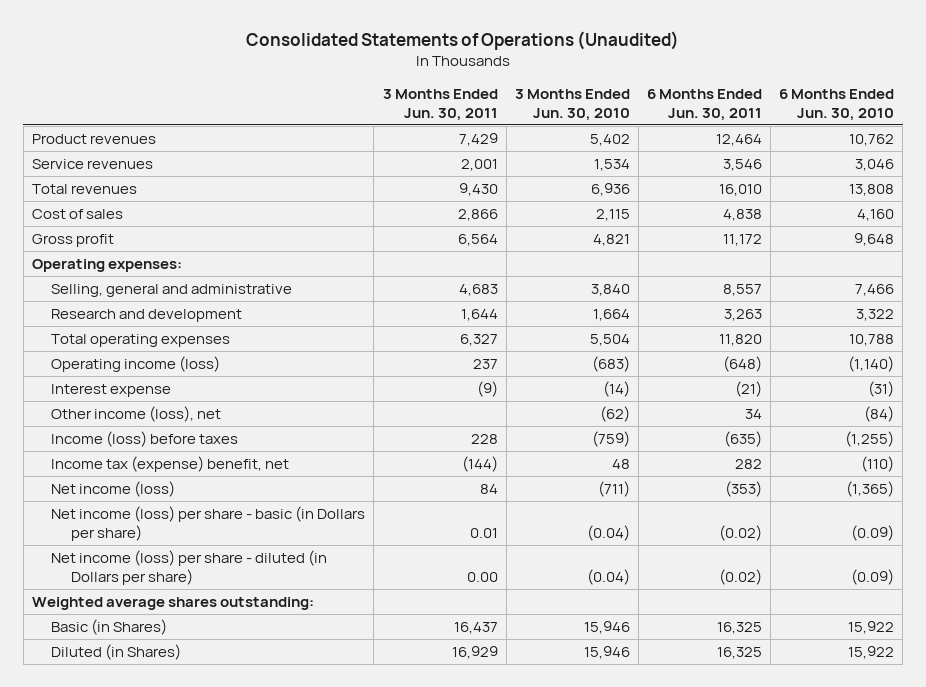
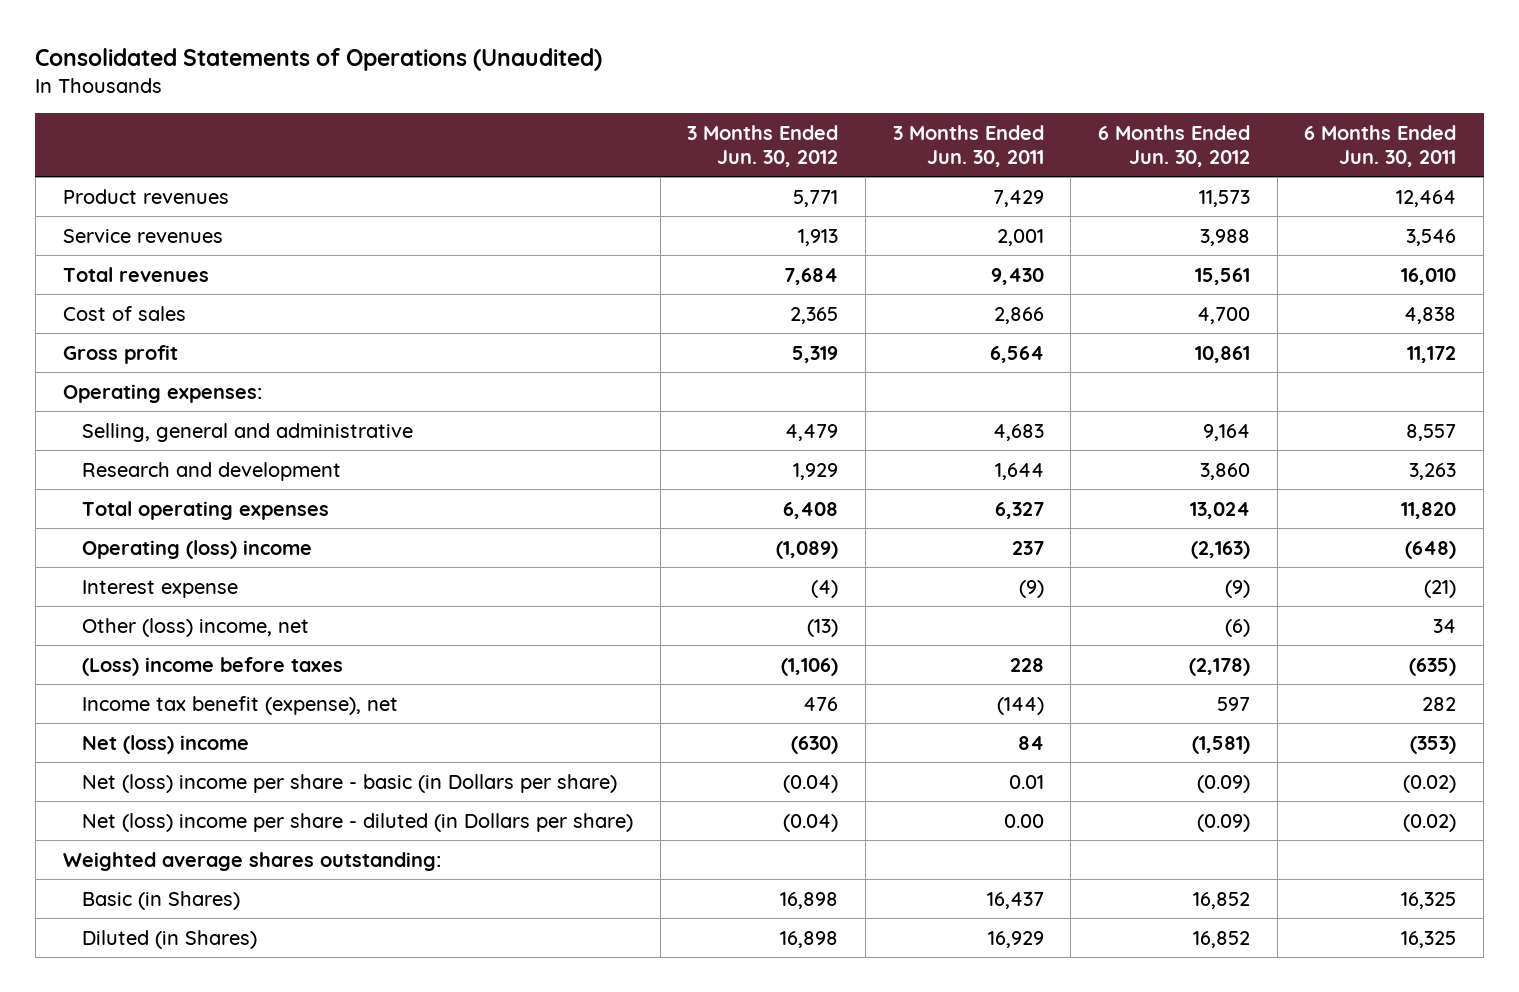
[514,88,630,121] 3 Months Ended Jun. 30, 2010 -> none
[778,88,894,121] 6 Months Ended Jun. 30, 2010 -> none
none -> [687,124,839,167] 3 Months Ended Jun. 30, 2012
none -> [1098,124,1251,167] 6 Months Ended Jun. 30, 2012
[51,355,221,372] Operating income (loss) -> [82,539,313,559] Operating (loss) income
[51,405,222,422] Other income (loss), net -> [82,617,310,637] Other (loss) income, net
[51,430,239,447] Income (loss) before taxes -> [82,656,344,676] (Loss) income before taxes
[51,455,290,472] Income tax (expense) benefit, net -> [82,695,399,715] Income tax benefit (expense), net
[51,480,176,497] Net income (loss) -> [82,734,250,754] Net (loss) income
[51,505,366,541] Net income (loss) per share - basic (in Dollars per share) -> [82,773,618,793] Net (loss) income per share - basic (in Dollars per share)
[51,549,328,585] Net income (loss) per share - diluted (in Dollars per share) -> [82,812,634,832] Net (loss) income per share - diluted (in Dollars per share)

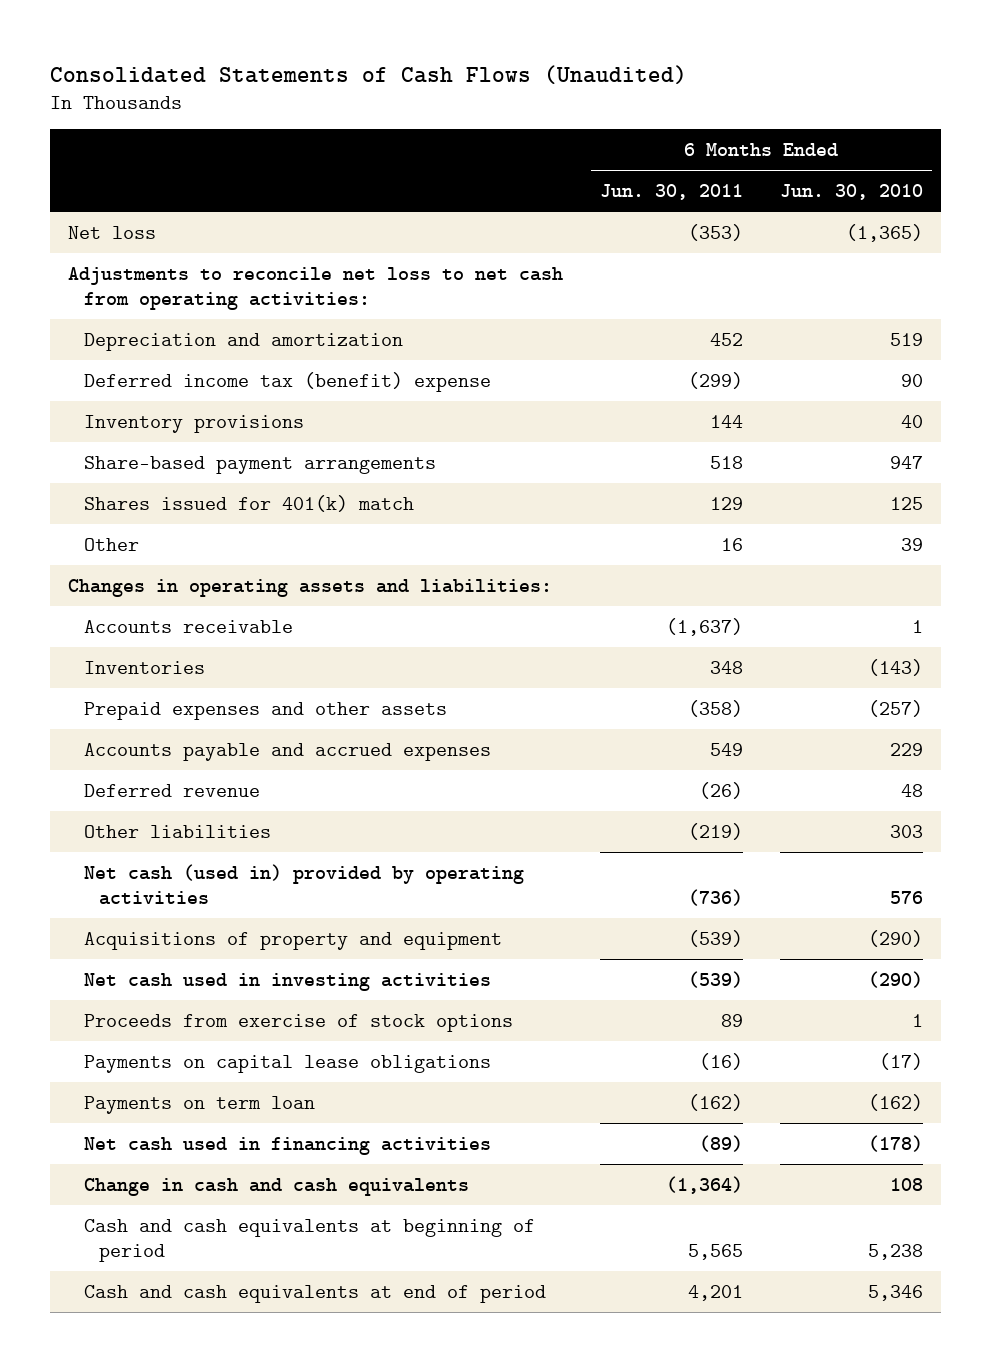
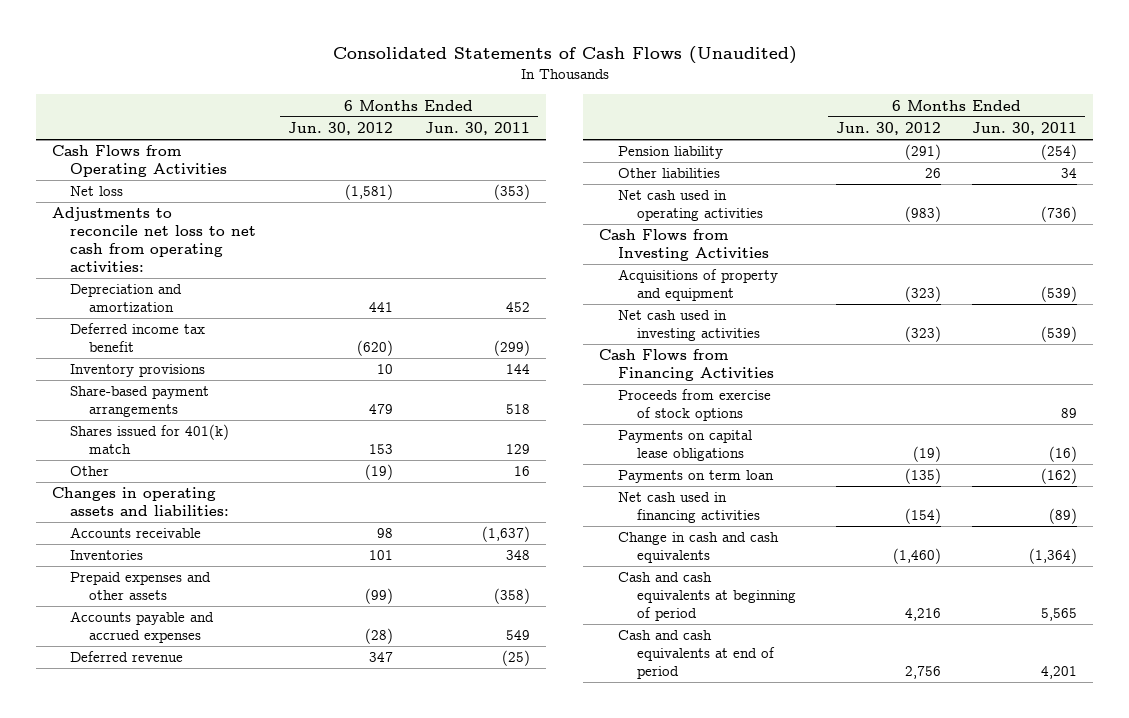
[779,184,923,201] Jun. 30, 2010 -> none
none -> [288,122,394,136] Jun. 30, 2012
none -> [51,145,228,178] Cash Flows from Operating Activities
[83,371,491,392] Deferred income tax (benefit) expense -> [70,323,206,353] Deferred income tax benefit
[698,781,743,799] (26) -> [501,650,530,667] (25)
none -> [617,146,723,160] Pension liability
[687,822,743,840] (219) -> [1061,168,1078,179] 34
[83,863,524,905] Net cash (used in) provided by operating activities -> [617,190,763,222] Net cash used in operating activities
none -> [599,229,769,262] Cash Flows from Investing Activities
none -> [599,349,774,382] Cash Flows from Financing Activities

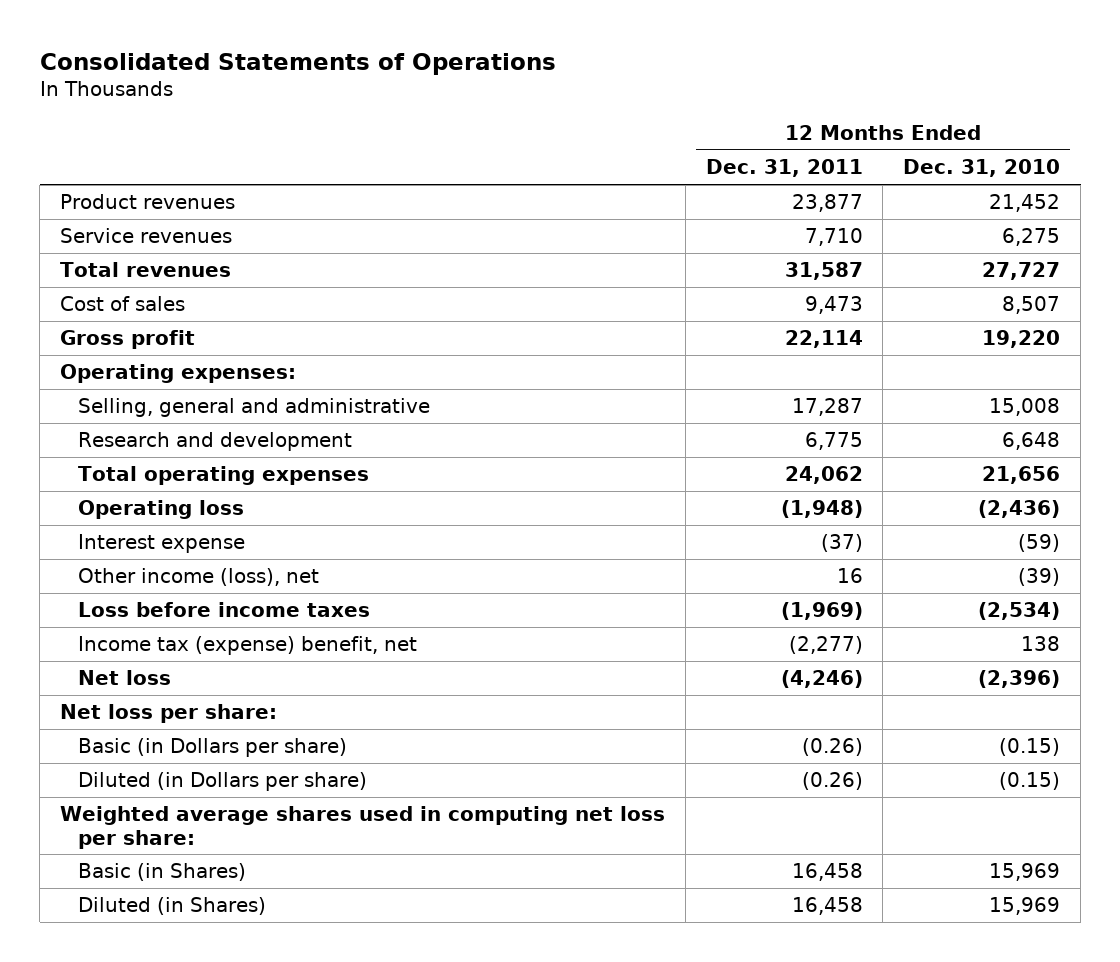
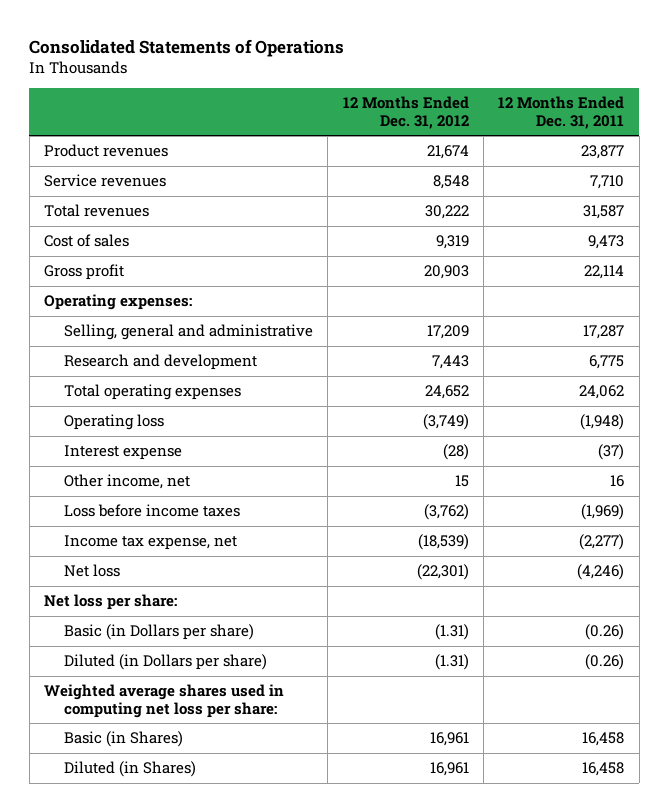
[903,159,1061,178] Dec. 31, 2010 -> none
none -> [342,96,469,129] 12 Months Ended Dec. 31, 2012
[77,568,319,587] Other income (loss), net -> [63,474,190,490] Other income, net
[77,636,417,656] Income tax (expense) benefit, net -> [63,535,237,551] Income tax expense, net

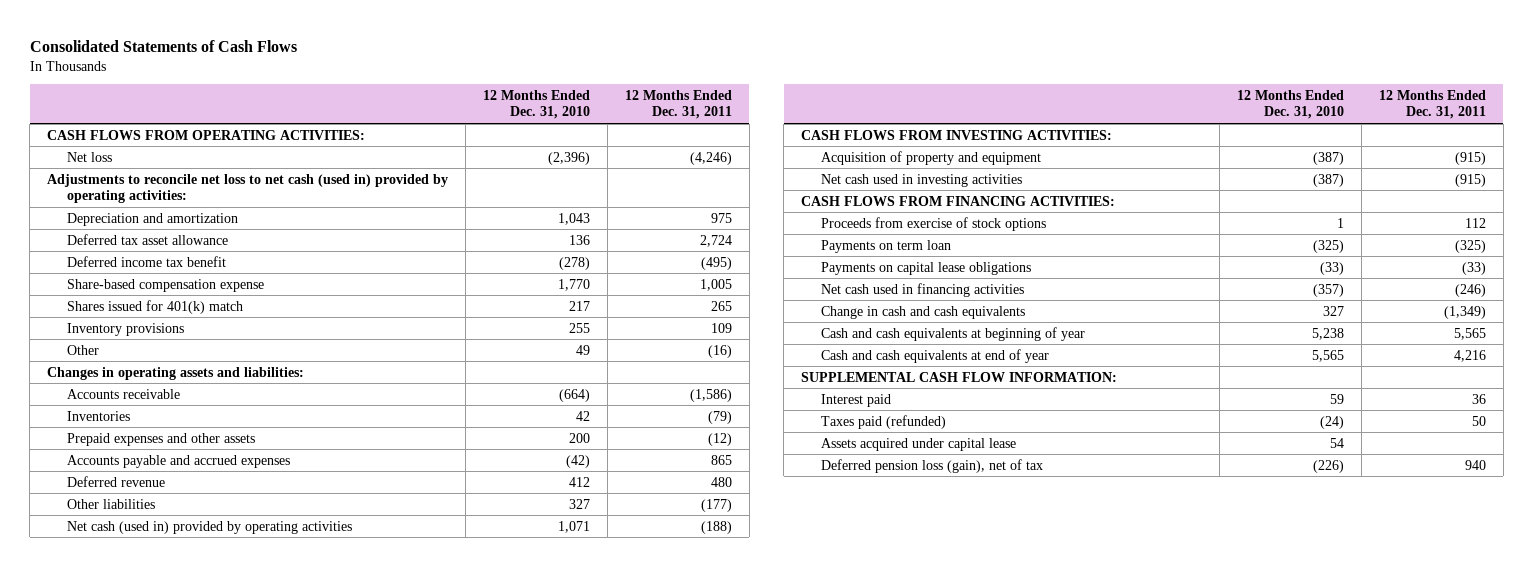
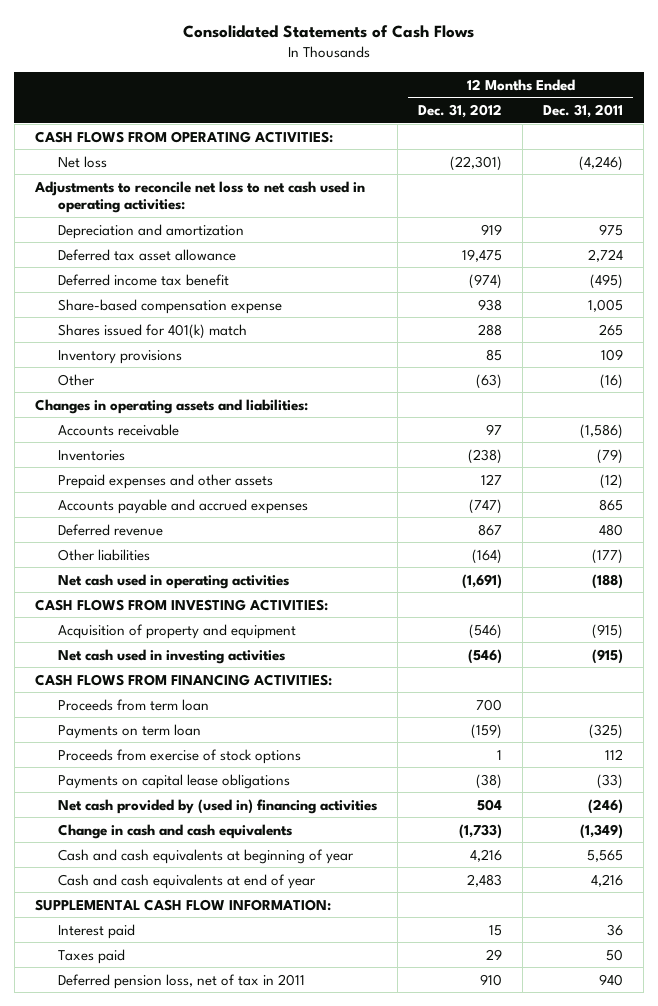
[483,90,591,120] 12 Months Ended Dec. 31, 2010 -> none
none -> [417,104,502,119] Dec. 31, 2012
[47,173,449,203] Adjustments to reconcile net loss to net cash (used in) provided by operating activities: -> [33,180,365,214] Adjustments to reconcile net loss to net cash used in operating activities:
[67,520,353,534] Net cash (used in) provided by operating activities -> [57,573,289,589] Net cash used in operating activities
none -> [57,698,209,711] Proceeds from term loan
[821,216,1047,231] Proceeds from exercise of stock options -> [57,748,301,764] Proceeds from exercise of stock options
[821,282,1025,297] Net cash used in financing activities -> [57,798,377,814] Net cash provided by (used in) financing activities
[821,437,1017,451] Assets acquired under capital lease -> none
[821,414,947,429] Taxes paid (refunded) -> [57,948,125,964] Taxes paid
[821,458,1044,473] Deferred pension loss (gain), net of tax -> [57,973,305,989] Deferred pension loss, net of tax in 2011

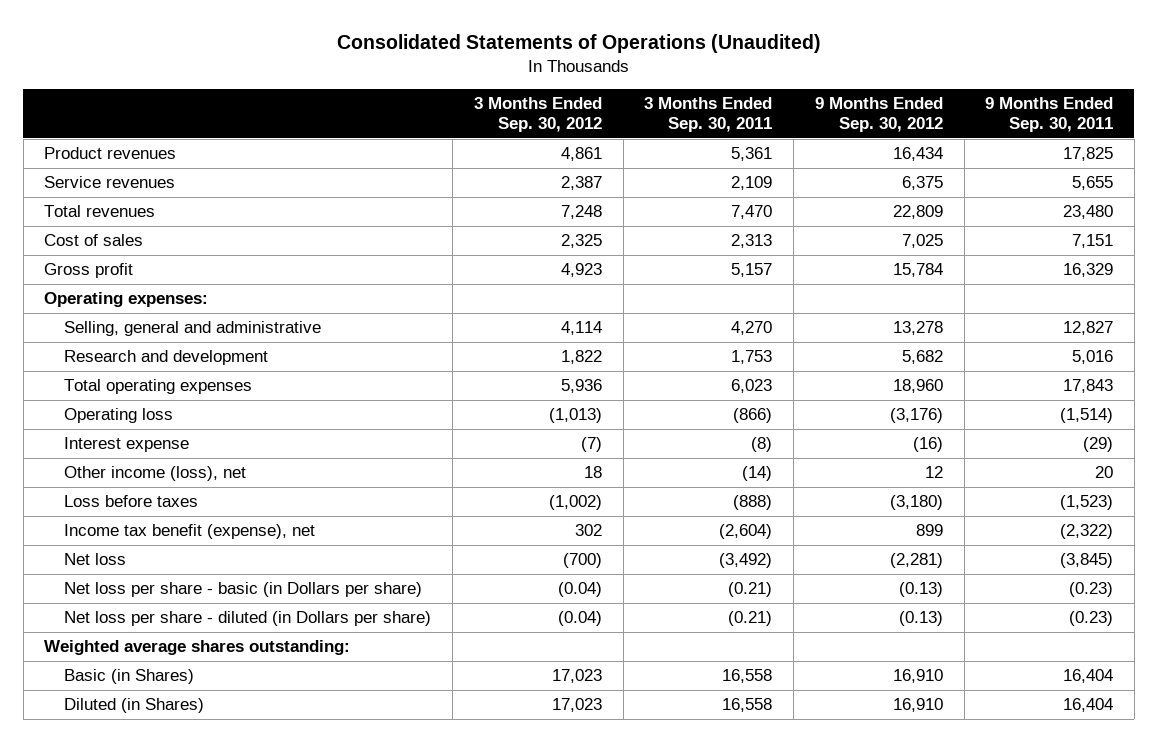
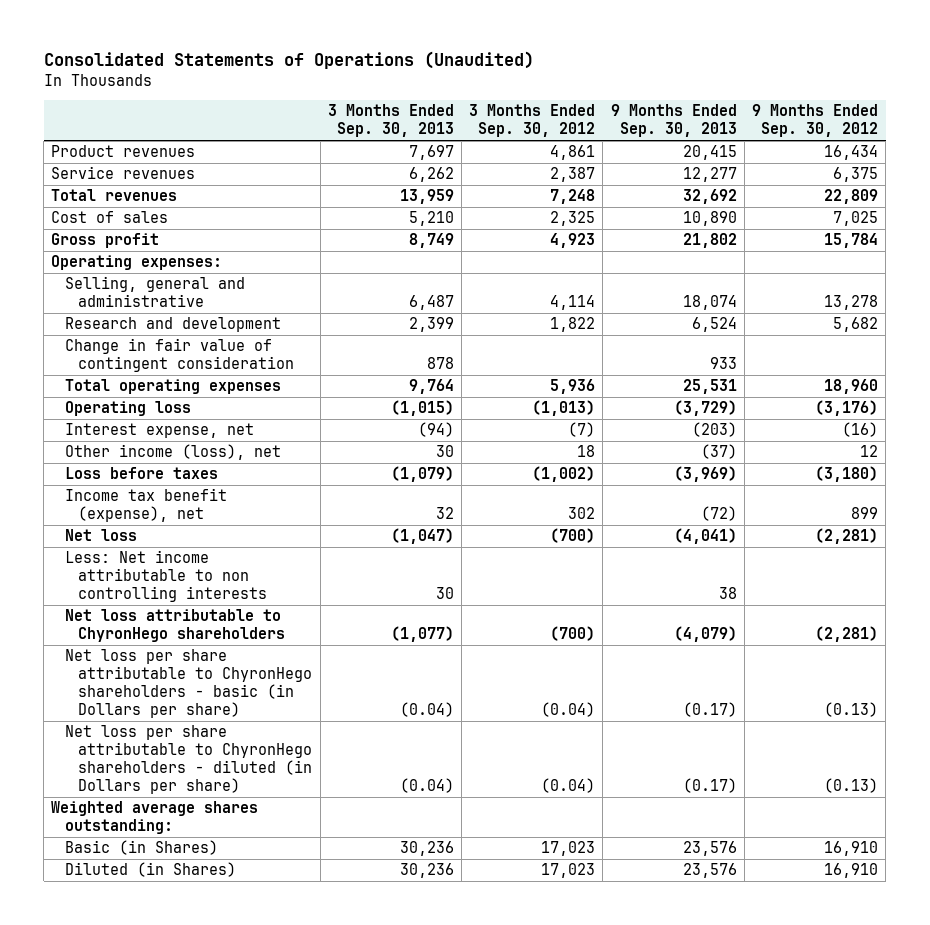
[644,97,773,133] 3 Months Ended Sep. 30, 2011 -> none
[985,97,1114,133] 9 Months Ended Sep. 30, 2011 -> none
none -> [327,104,454,138] 3 Months Ended Sep. 30, 2013
none -> [610,104,737,138] 9 Months Ended Sep. 30, 2013
none -> [64,338,295,373] Change in fair value of contingent consideration
[64,437,190,453] Interest expense -> [64,423,254,439] Interest expense, net
none -> [64,550,268,603] Less: Net income attributable to non controlling interests
none -> [64,609,286,643] Net loss attributable to ChyronHego shareholders
[64,582,423,598] Net loss per share - basic (in Dollars per share) -> [64,649,313,719] Net loss per share attributable to ChyronHego shareholders - basic (in Dollars per share)
[64,611,432,627] Net loss per share - diluted (in Dollars per share) -> [64,725,313,795] Net loss per share attributable to ChyronHego shareholders - diluted (in Dollars per share)

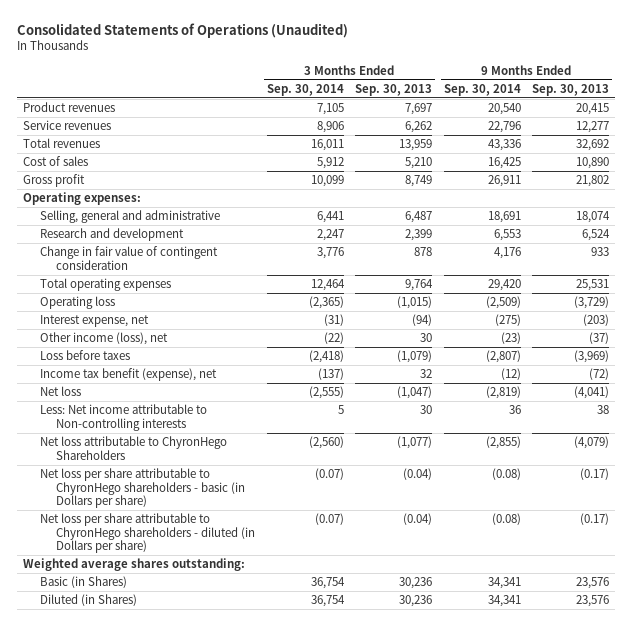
[469,104,596,138] 3 Months Ended Sep. 30, 2012 -> none
[752,104,879,138] 9 Months Ended Sep. 30, 2012 -> none
none -> [266,83,344,96] Sep. 30, 2014
none -> [443,83,521,96] Sep. 30, 2014
[64,550,268,603] Less: Net income attributable to non controlling interests -> [39,404,207,431] Less: Net income attributable to Non-controlling interests
[64,609,286,643] Net loss attributable to ChyronHego shareholders -> [39,436,227,460] Net loss attributable to ChyronHego Shareholders

